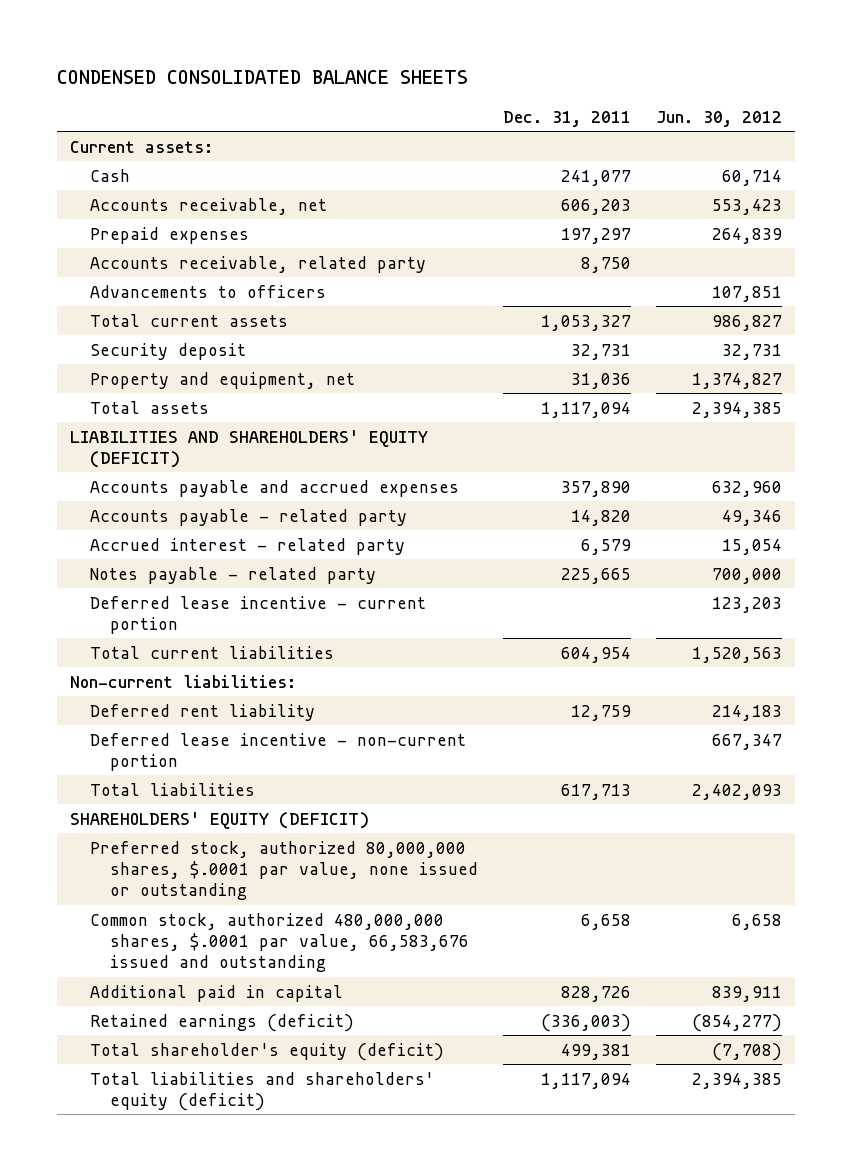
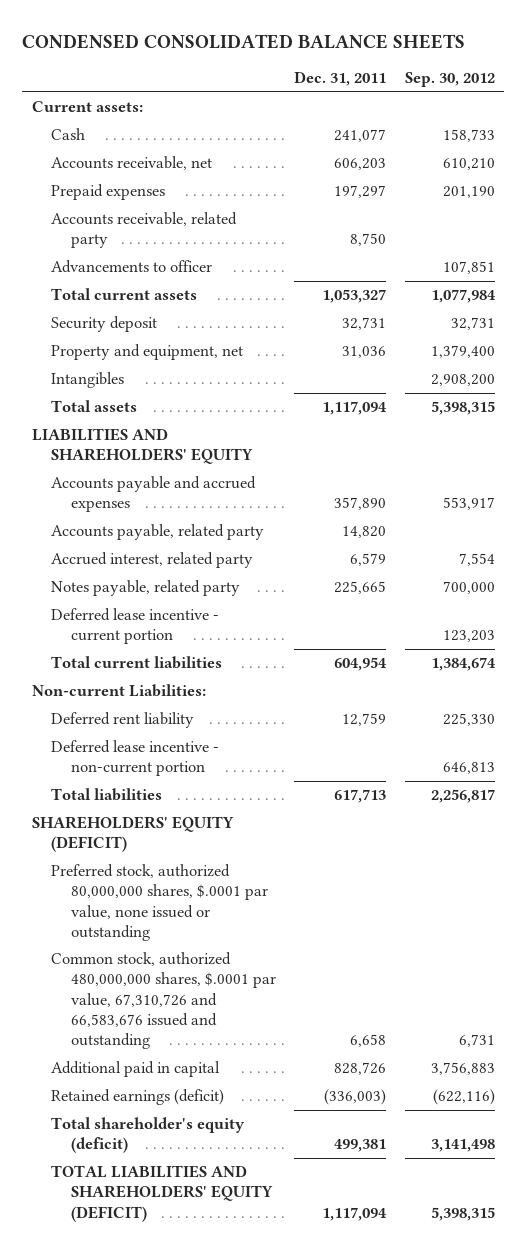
[656,110,783,127] Jun. 30, 2012 -> none
none -> [405,72,496,88] Sep. 30, 2012
[89,284,326,298] Advancements to officers -> [51,260,213,274] Advancements to officer
none -> [51,372,125,389] Intangibles
[69,429,428,468] LIABILITIES AND SHAREHOLDERS' EQUITY (DEFICIT) -> [31,428,254,465] LIABILITIES AND SHAREHOLDERS' EQUITY
[89,508,407,526] Accounts payable - related party -> [51,524,265,541] Accounts payable, related party
[89,537,405,555] Accrued interest - related party -> [51,552,254,569] Accrued interest, related party
[89,566,376,584] Notes payable - related party -> [51,580,241,597] Notes payable, related party
[69,674,296,688] Non-current liabilities: -> [31,684,206,698] Non-current Liabilities:
[89,912,470,972] Common stock, authorized 480,000,000 shares, $.0001 par value, 66,583,676 issued and outstanding -> [51,952,276,1050] Common stock, authorized 480,000,000 shares, $.0001 par value, 67,310,726 and 66,583,676 issued and outstanding
[89,1071,434,1111] Total liabilities and shareholders' equity (deficit) -> [51,1165,273,1222] TOTAL LIABILITIES AND SHAREHOLDERS' EQUITY (DEFICIT)

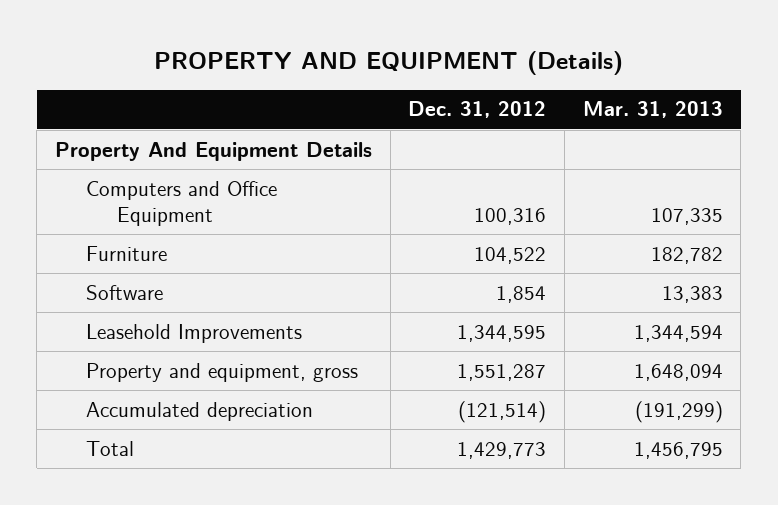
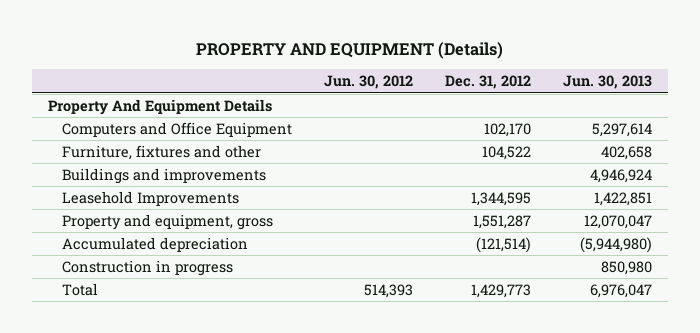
[582,101,723,119] Mar. 31, 2013 -> none
none -> [323,75,413,90] Jun. 30, 2012
none -> [562,75,652,90] Jun. 30, 2013
[86,284,164,300] Software -> none
[474,207,547,225] 100,316 -> [483,122,531,137] 102,170
[86,245,168,261] Furniture -> [61,144,261,160] Furniture, fixtures and other
none -> [61,167,266,184] Buildings and improvements
none -> [61,259,233,276] Construction in progress

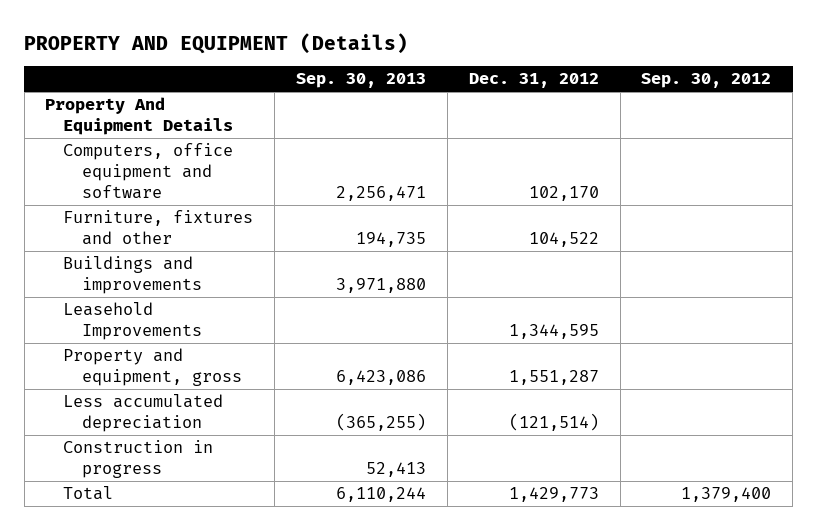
[323,75,413,90] Jun. 30, 2012 -> none
[562,75,652,90] Jun. 30, 2013 -> none
none -> [296,73,427,89] Sep. 30, 2013
none -> [641,73,772,89] Sep. 30, 2012
[61,121,292,137] Computers and Office Equipment -> [63,143,234,199] Computers, office equipment and software
[61,236,248,252] Accumulated depreciation -> [63,394,224,433] Less accumulated depreciation

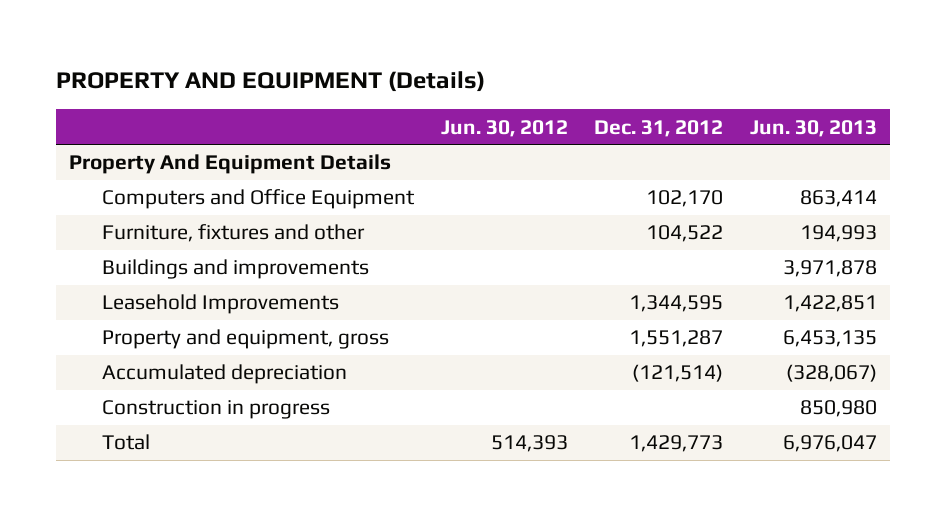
[296,73,427,89] Sep. 30, 2013 -> none
[641,73,772,89] Sep. 30, 2012 -> none
none -> [440,119,568,137] Jun. 30, 2012
none -> [749,119,877,137] Jun. 30, 2013
[63,143,234,199] Computers, office equipment and software -> [101,189,415,210] Computers and Office Equipment
[63,394,224,433] Less accumulated depreciation -> [101,364,347,385] Accumulated depreciation

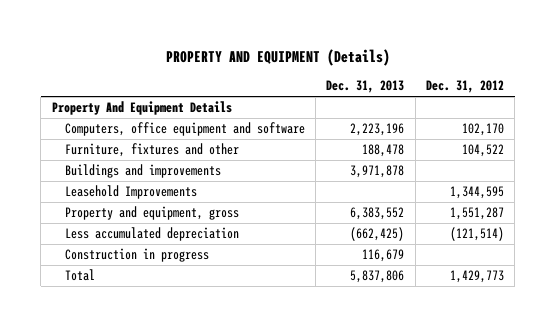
[440,119,568,137] Jun. 30, 2012 -> none
[749,119,877,137] Jun. 30, 2013 -> none
none -> [326,80,405,94] Dec. 31, 2013
[101,189,415,210] Computers and Office Equipment -> [64,122,305,137] Computers, office equipment and software
[101,364,347,385] Accumulated depreciation -> [64,227,239,242] Less accumulated depreciation

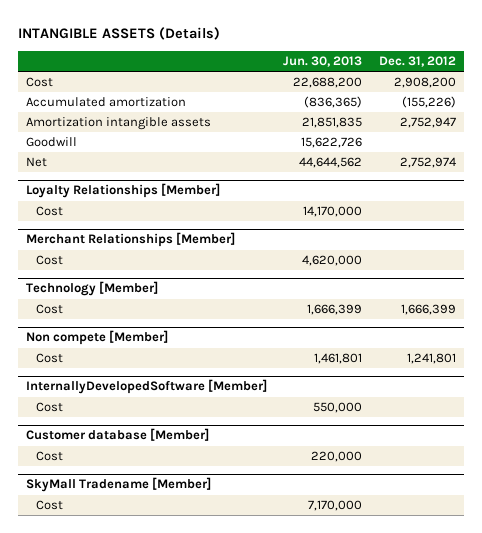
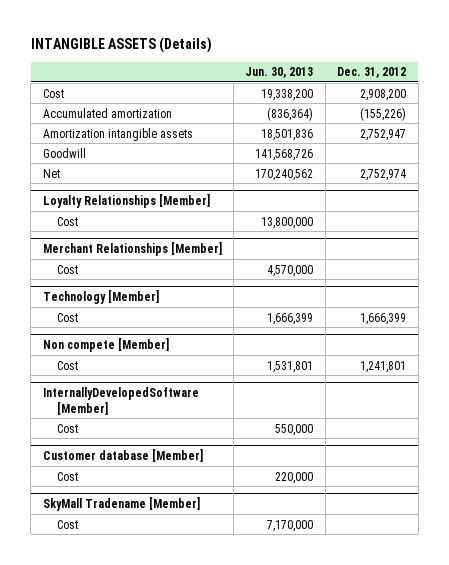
[293,77,363,89] 22,688,200 -> [261,88,314,101] 19,338,200
[304,96,363,109] (836,365) -> [267,106,314,121] (836,364)
[302,117,363,129] 21,851,835 -> [261,128,314,141] 18,501,836
[301,137,363,149] 15,622,726 -> [255,148,314,161] 141,568,726
[299,157,363,169] 44,644,562 -> [255,168,314,181] 170,240,562
[303,206,363,218] 14,170,000 -> [261,216,314,229] 13,800,000
[302,255,363,267] 4,620,000 -> [267,264,314,277] 4,570,000
[314,353,363,365] 1,461,801 -> [267,360,314,373] 1,531,801

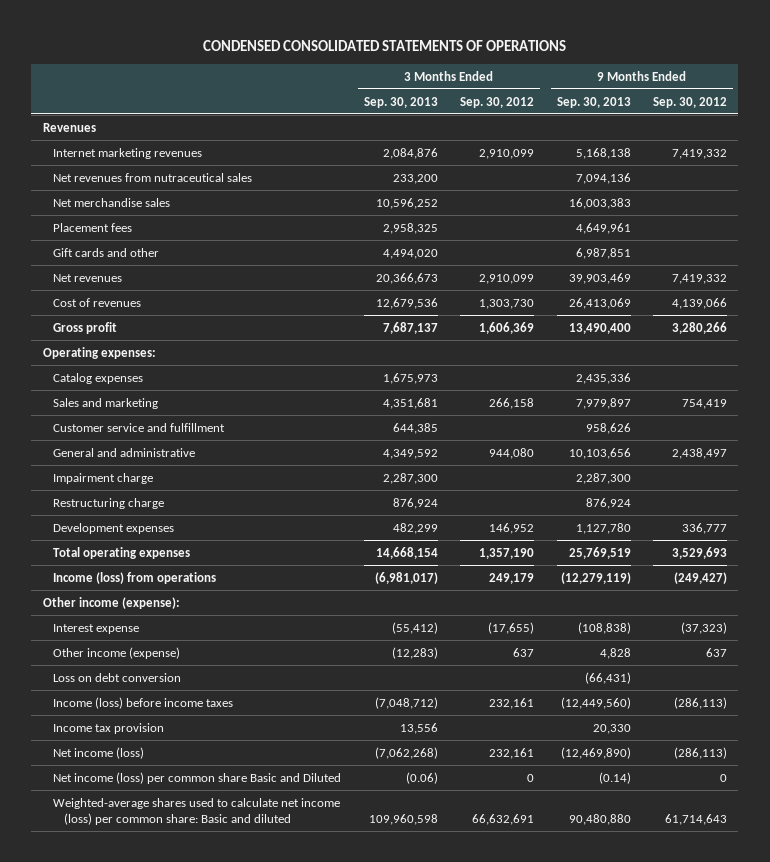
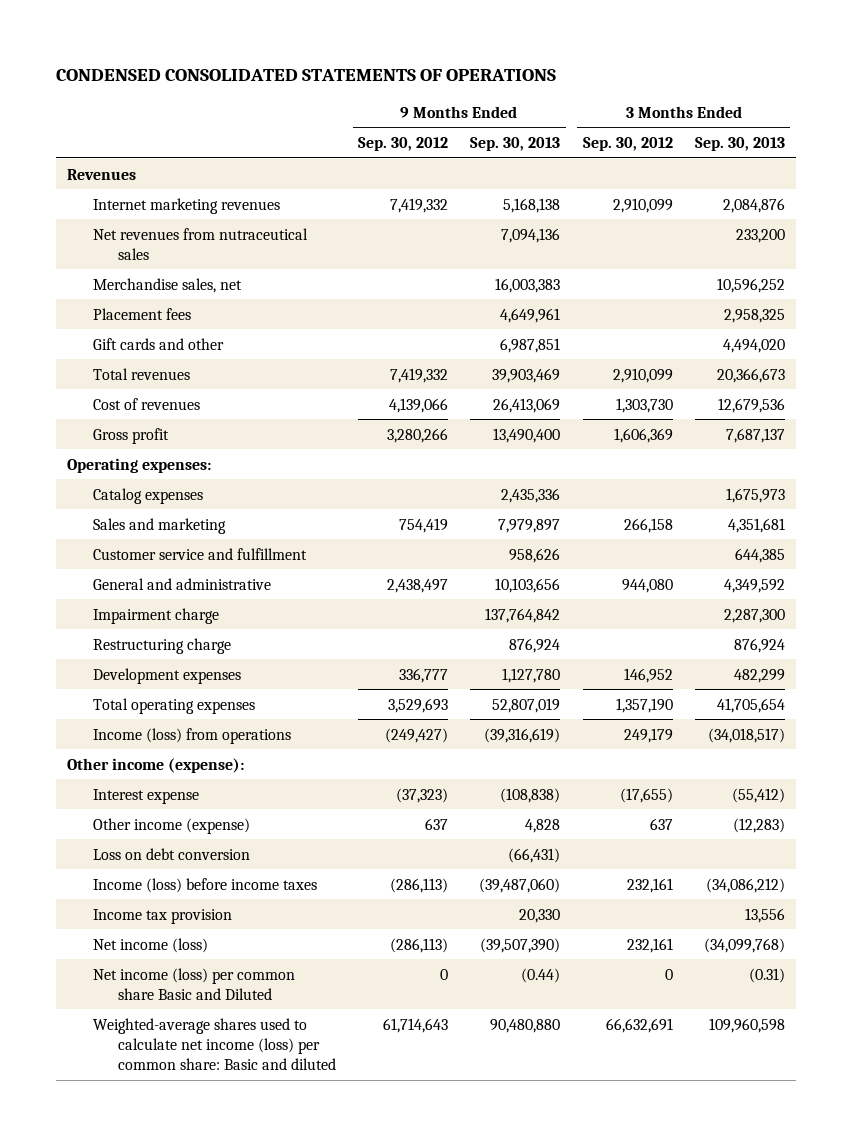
[53,197,171,207] Net merchandise sales -> [92,277,242,293] Merchandise sales, net
[53,273,123,282] Net revenues -> [92,367,190,380] Total revenues
[575,472,631,484] 2,287,300 -> [485,607,561,623] 137,764,842
[375,546,438,559] 14,668,154 -> [716,697,785,713] 41,705,654
[568,546,631,559] 25,769,519 -> [492,697,561,713] 52,807,019
[374,571,438,584] (6,981,017) -> [707,727,785,743] (34,018,517)
[560,571,631,584] (12,279,119) -> [484,727,561,743] (39,316,619)
[374,696,438,709] (7,048,712) -> [705,877,785,893] (34,086,212)
[560,696,631,709] (12,449,560) -> [479,877,561,893] (39,487,060)
[374,746,438,759] (7,062,268) -> [703,937,785,953] (34,099,768)
[560,746,631,759] (12,469,890) -> [480,937,561,953] (39,507,390)
[405,771,438,784] (0.06) -> [748,967,785,983] (0.31)
[598,771,631,784] (0.14) -> [521,967,561,983] (0.44)

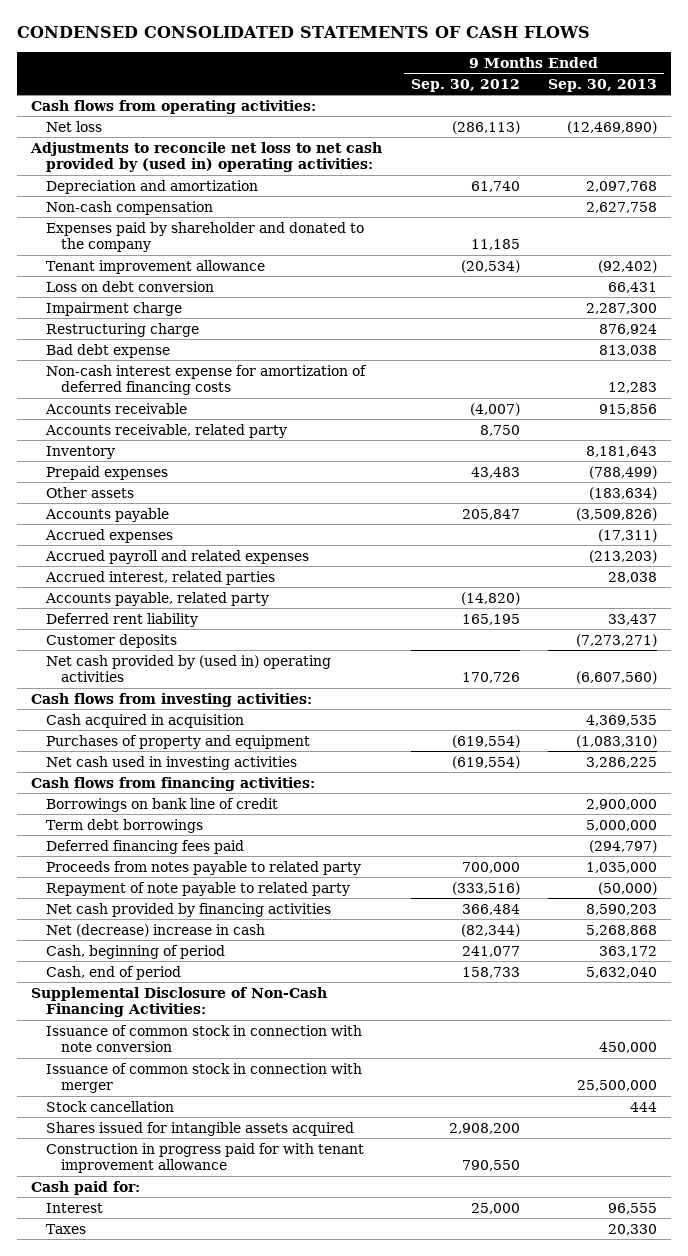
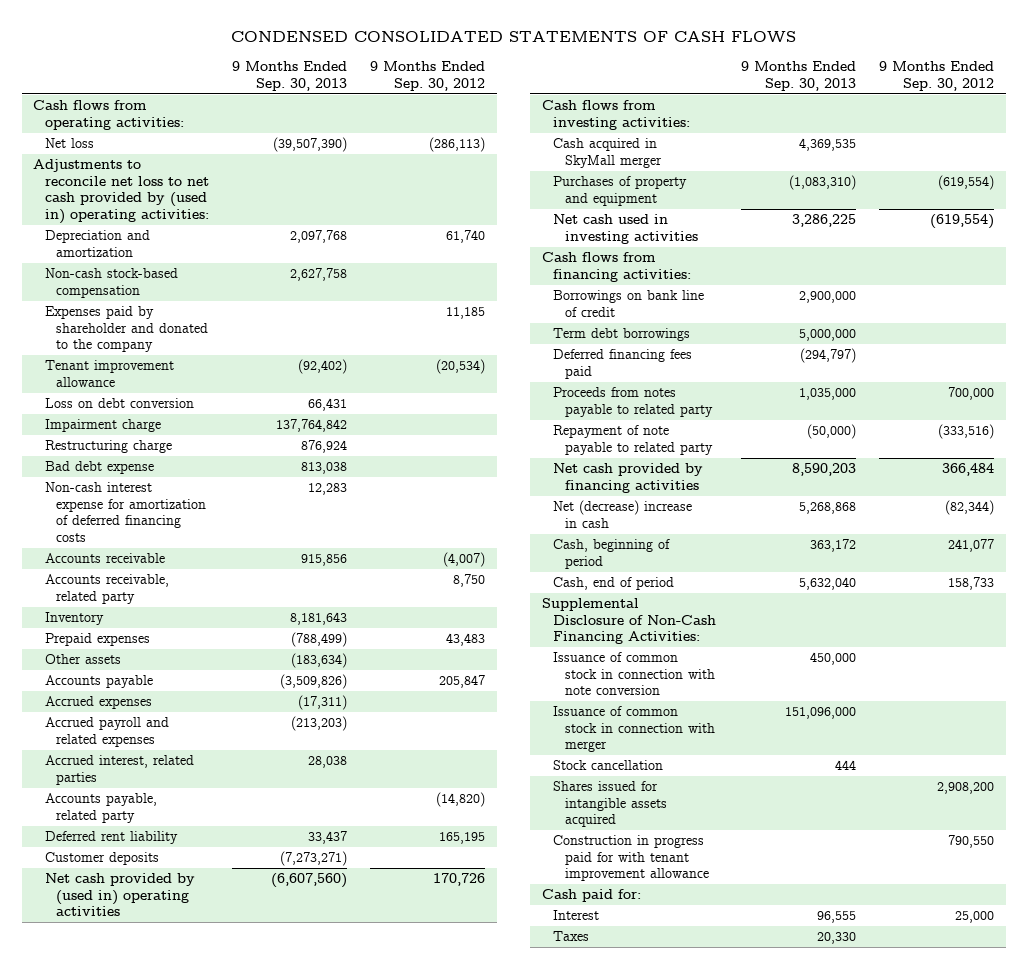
[567,120,658,134] (12,469,890) -> [272,137,347,153] (39,507,390)
[46,200,214,215] Non-cash compensation -> [44,268,178,298] Non-cash stock-based compensation
[586,302,658,314] 2,287,300 -> [275,419,347,433] 137,764,842
[46,713,245,728] Cash acquired in acquisition -> [553,138,662,168] Cash acquired in SkyMall merger
[577,1079,658,1091] 25,500,000 -> [784,707,856,720] 151,096,000

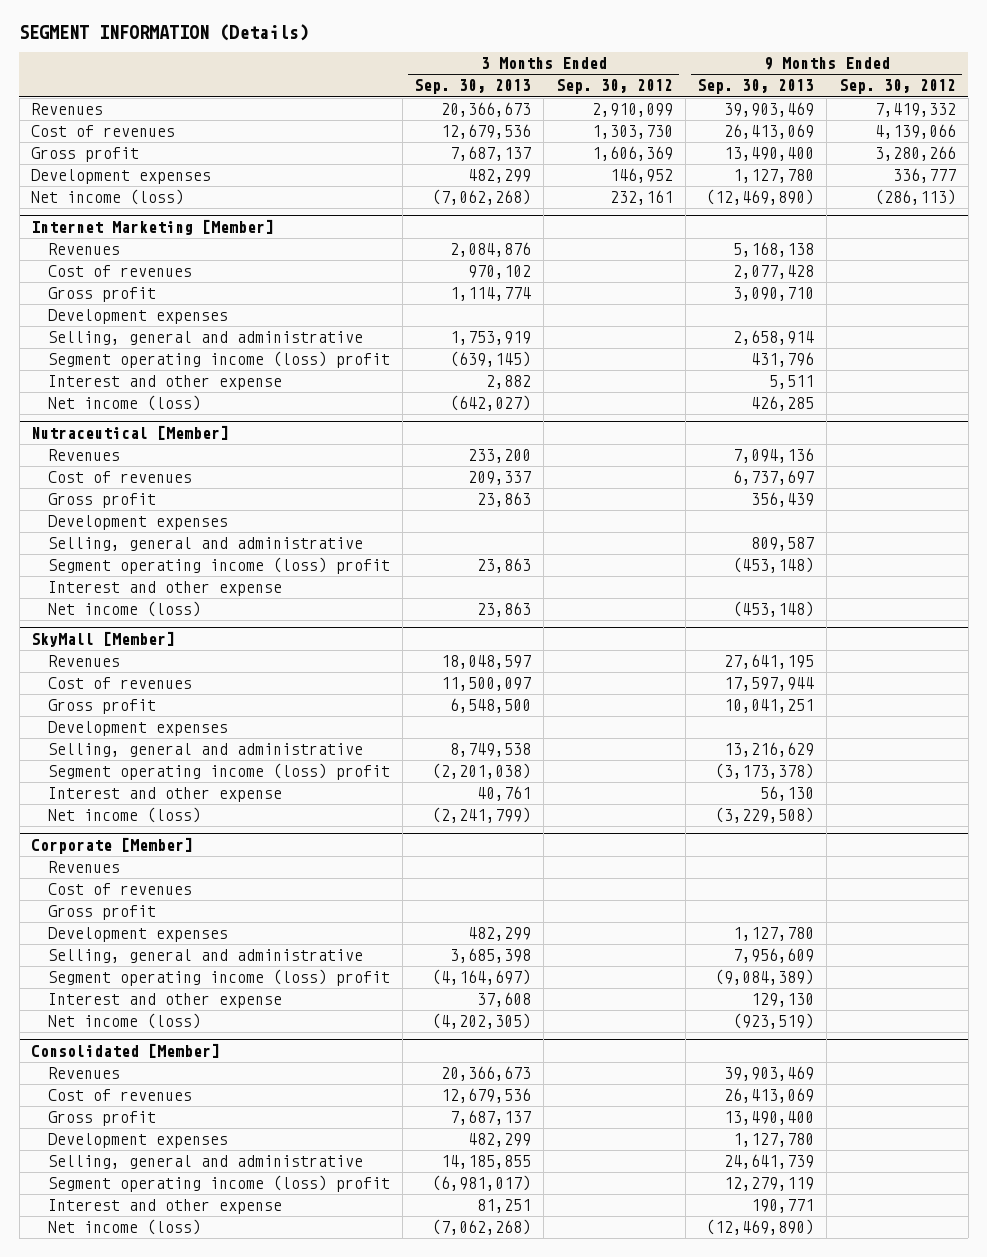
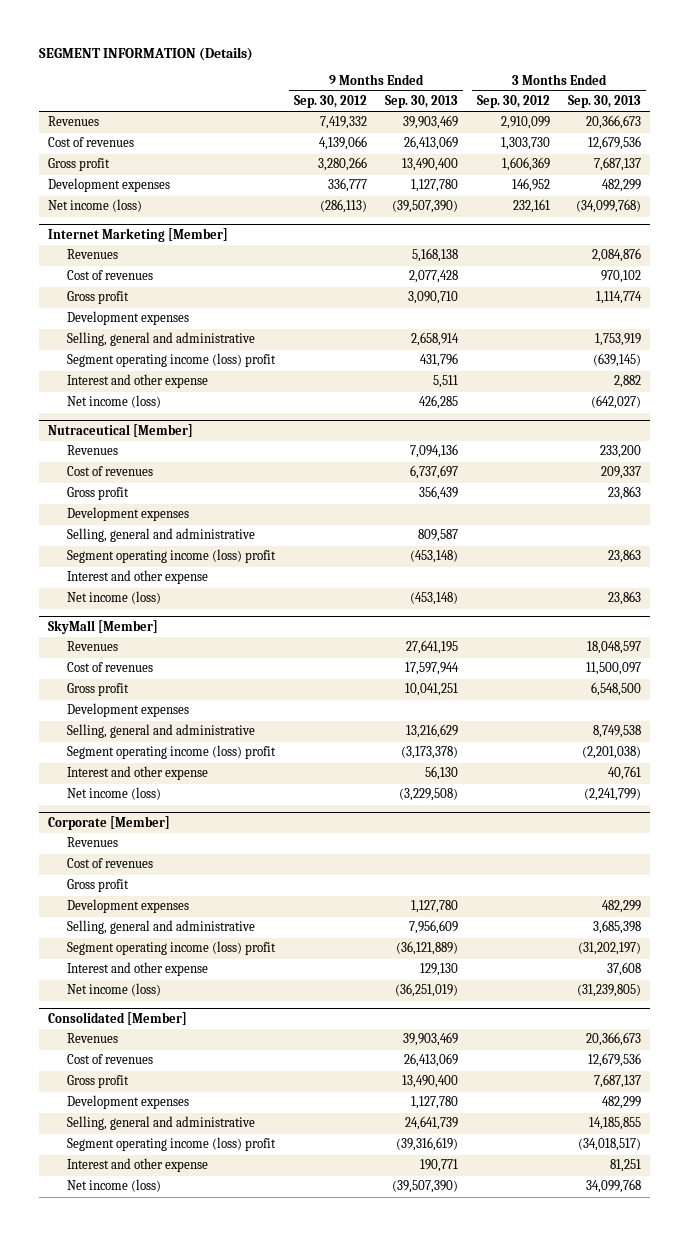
[432,189,532,206] (7,062,268) -> [576,199,642,214] (34,099,768)
[706,189,815,206] (12,469,890) -> [392,200,459,214] (39,507,390)
[432,969,532,986] (4,164,697) -> [578,942,642,956] (31,202,197)
[715,969,815,986] (9,084,389) -> [396,941,459,956] (36,121,889)
[432,1013,532,1030] (4,202,305) -> [577,984,642,998] (31,239,805)
[733,1013,815,1030] (923,519) -> [395,983,459,998] (36,251,019)
[432,1175,532,1192] (6,981,017) -> [578,1138,642,1152] (34,018,517)
[724,1177,815,1192] 12,279,119 -> [396,1137,459,1152] (39,316,619)
[432,1219,532,1236] (7,062,268) -> [586,1179,642,1194] 34,099,768
[706,1219,815,1236] (12,469,890) -> [392,1180,459,1194] (39,507,390)

